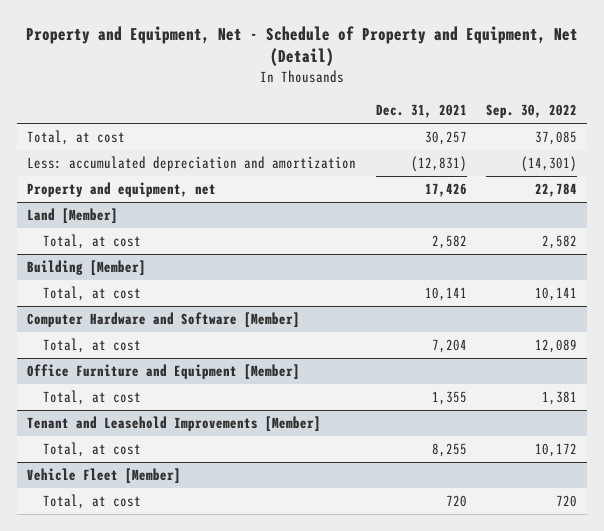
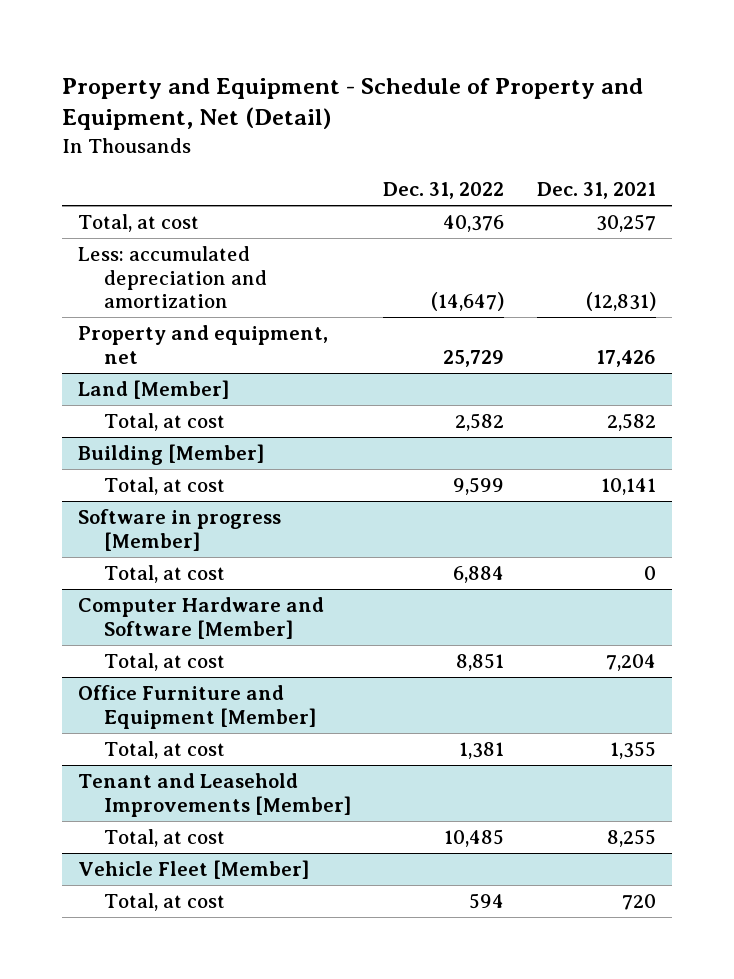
[26,25,579,67] Property and Equipment, Net - Schedule of Property and Equipment, Net (Detail) -> [62,77,644,131] Property and Equipment - Schedule of Property and Equipment, Net (Detail)
[486,104,578,119] Sep. 30, 2022 -> none
none -> [383,182,505,200] Dec. 31, 2022
none -> [78,509,282,551] Software in progress [Member]
none -> [103,565,225,584] Total, at cost

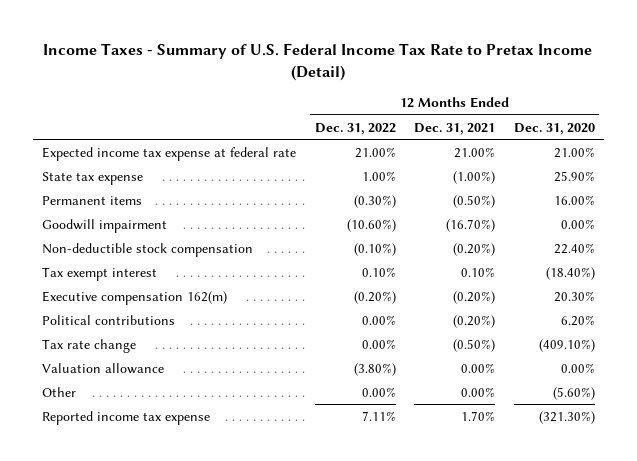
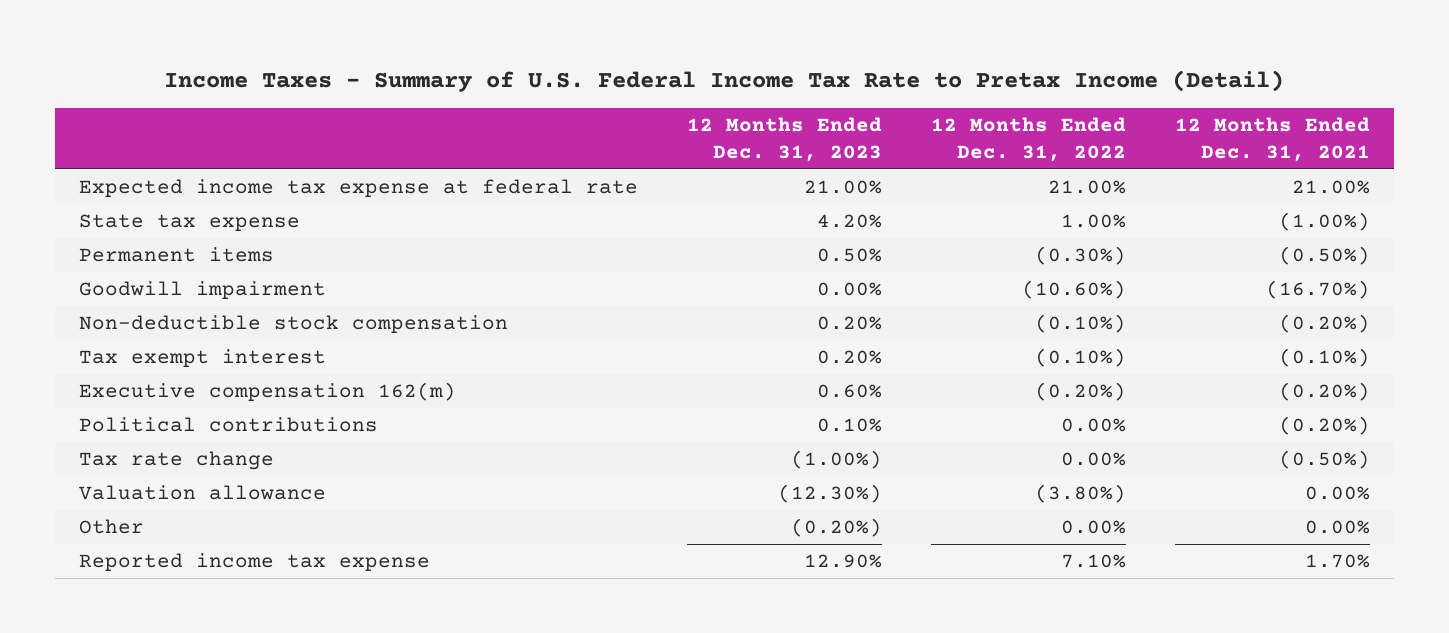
[513,122,595,135] Dec. 31, 2020 -> none
none -> [686,117,882,162] 12 Months Ended Dec. 31, 2023
[361,266,396,277] 0.10% -> [1034,348,1126,368] (0.10%)
[461,266,496,277] 0.10% -> [1278,348,1370,368] (0.10%)
[361,410,396,421] 7.11% -> [1060,554,1126,569] 7.10%

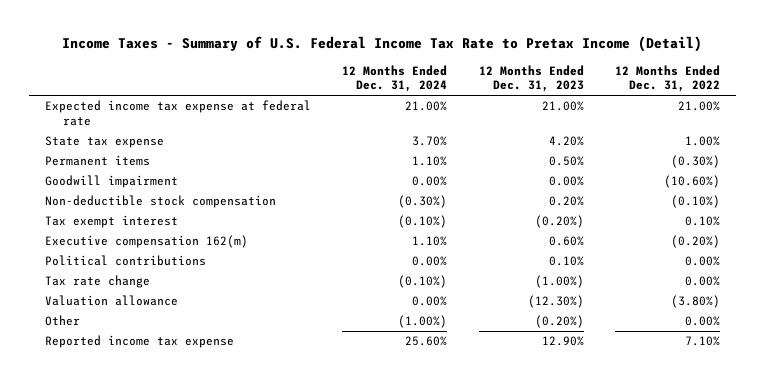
[1174,117,1370,162] 12 Months Ended Dec. 31, 2021 -> none
none -> [342,64,448,93] 12 Months Ended Dec. 31, 2024
[816,350,882,365] 0.20% -> [534,215,584,229] (0.20%)
[1034,348,1126,368] (0.10%) -> [685,216,721,227] 0.10%

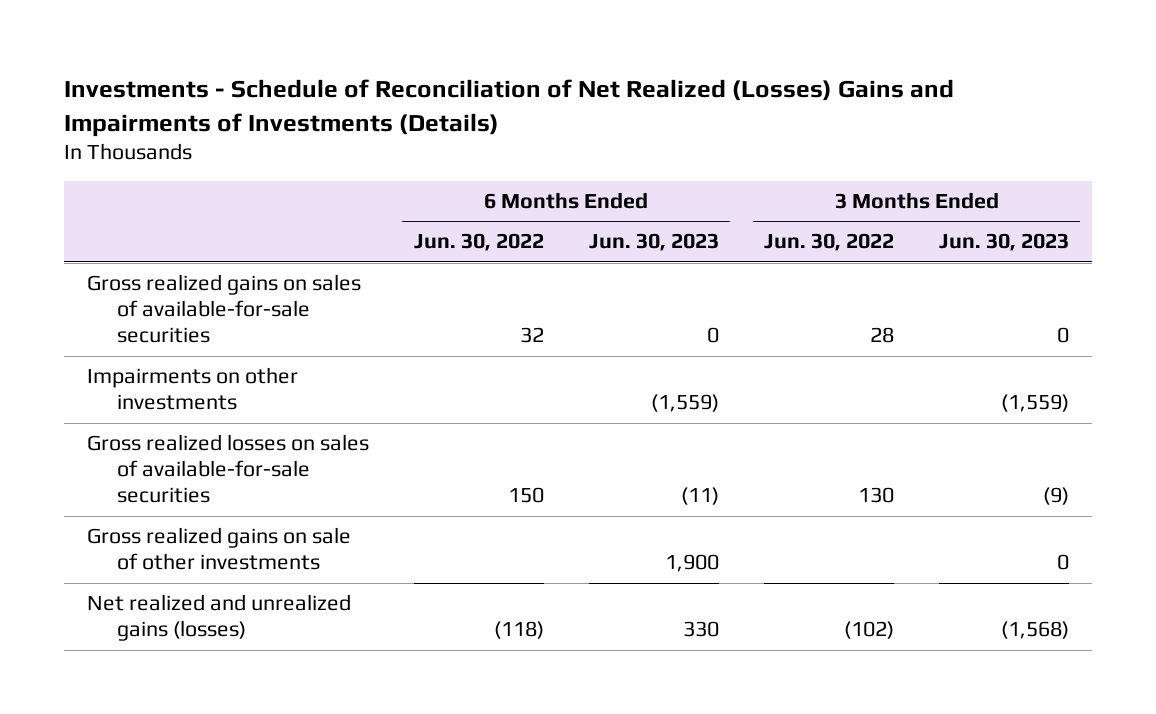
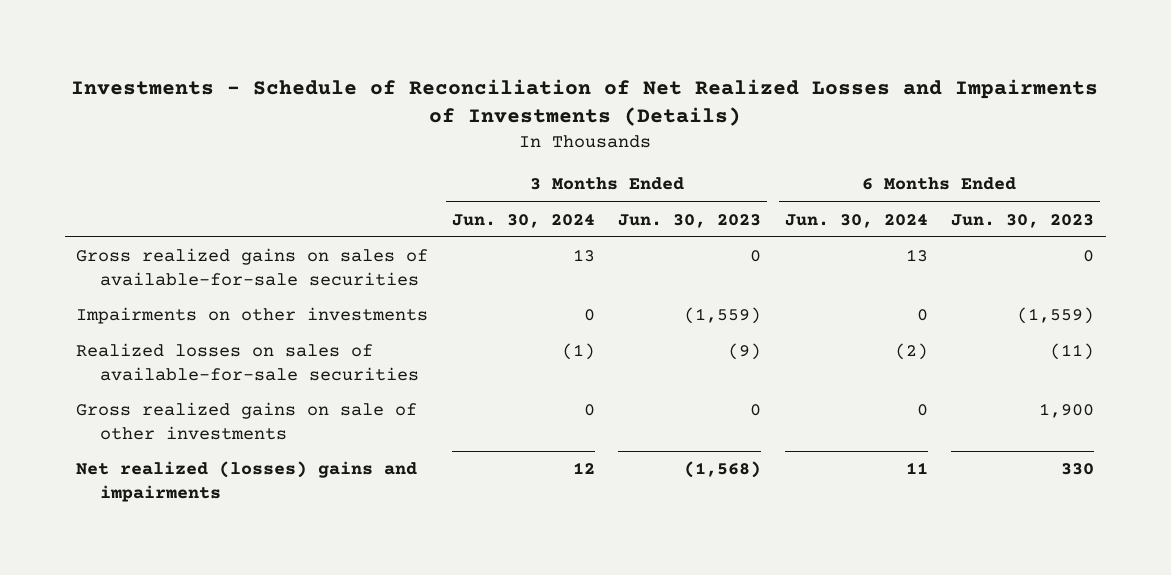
[64,79,955,137] Investments - Schedule of Reconciliation of Net Realized (Losses) Gains and Impairments of Investments (Details) -> [71,78,1099,127] Investments - Schedule of Reconciliation of Net Realized Losses and Impairments of Investments (Details)
[413,233,544,252] Jun. 30, 2022 -> none
[763,233,894,252] Jun. 30, 2022 -> none
none -> [451,213,595,228] Jun. 30, 2024
none -> [784,213,928,228] Jun. 30, 2024
[86,434,369,504] Gross realized losses on sales of available-for-sale securities -> [76,343,419,382] Realized losses on sales of available-for-sale securities
[86,594,351,642] Net realized and unrealized gains (losses) -> [76,461,418,503] Net realized (losses) gains and impairments

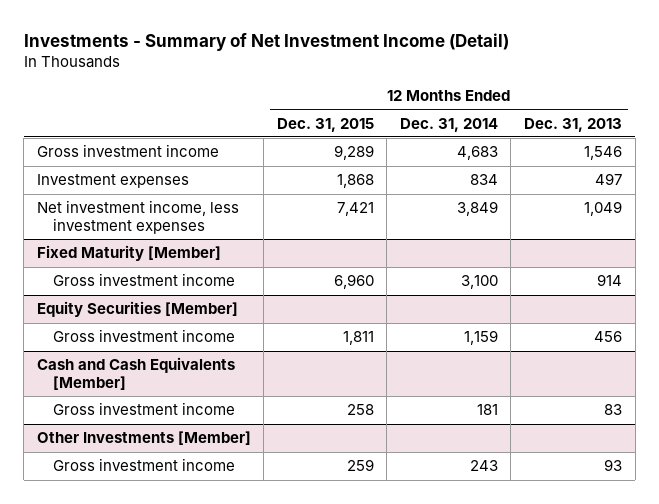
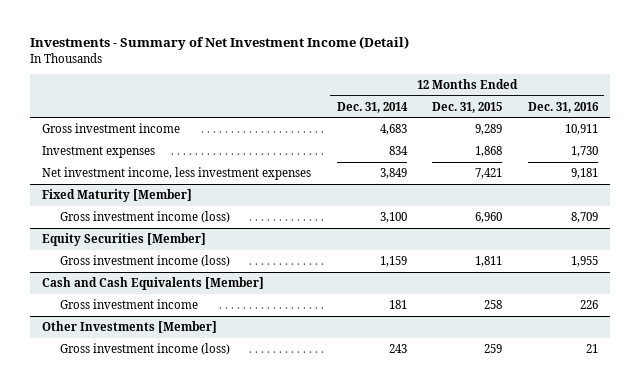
[523,117,622,132] Dec. 31, 2013 -> none
none -> [527,101,599,113] Dec. 31, 2016
[53,273,236,287] Gross investment income -> [59,210,230,223] Gross investment income (loss)
[53,329,236,343] Gross investment income -> [59,254,230,267] Gross investment income (loss)
[53,458,236,472] Gross investment income -> [59,342,230,355] Gross investment income (loss)

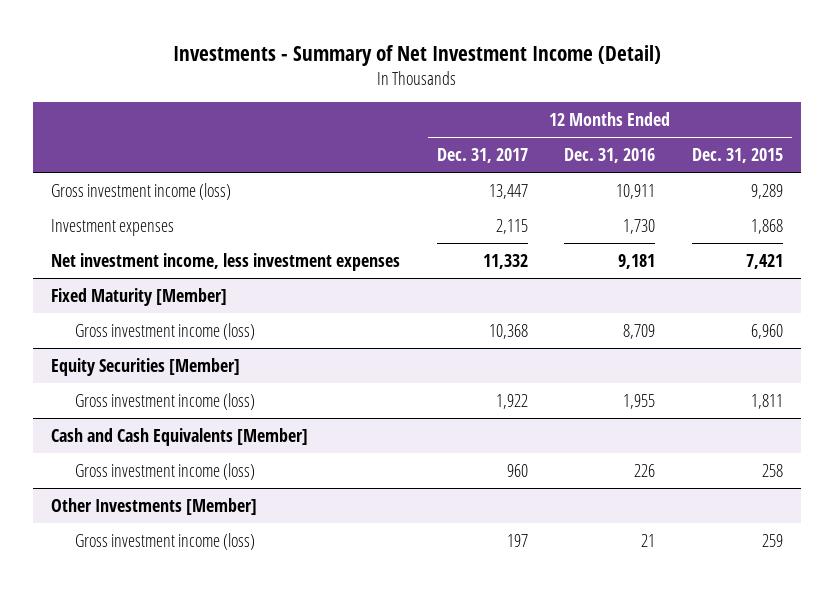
[336,101,408,113] Dec. 31, 2014 -> none
none -> [436,147,528,163] Dec. 31, 2017
[42,122,181,133] Gross investment income -> [51,182,232,200] Gross investment income (loss)
[59,298,198,309] Gross investment income -> [74,462,255,480] Gross investment income (loss)

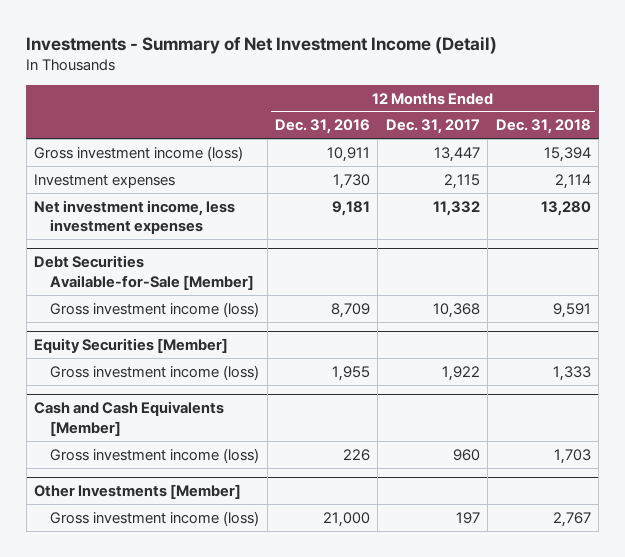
[691,147,783,163] Dec. 31, 2015 -> none
none -> [495,119,591,135] Dec. 31, 2018
[51,287,228,306] Fixed Maturity [Member] -> none
none -> [34,255,255,290] Debt Securities Available-for-Sale [Member]
[641,533,656,547] 21 -> [322,511,370,527] 21,000

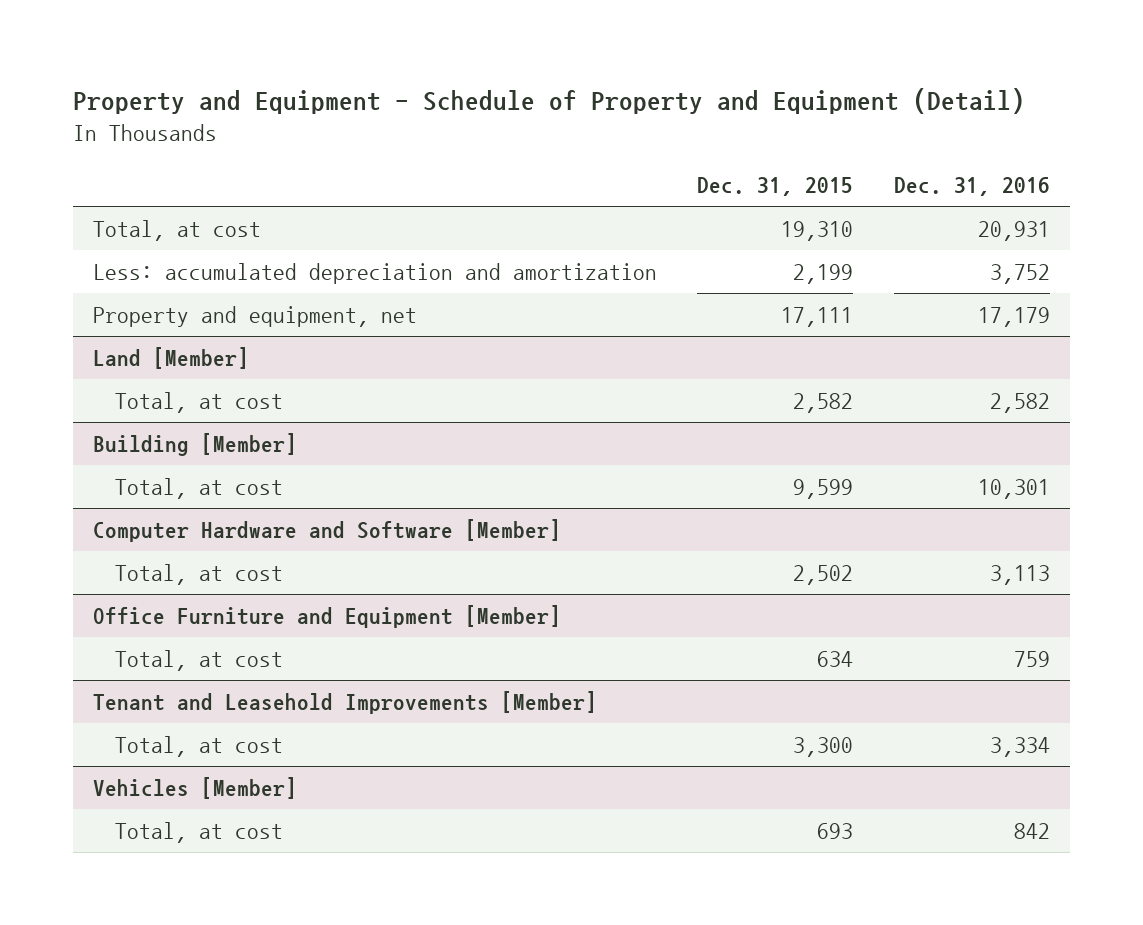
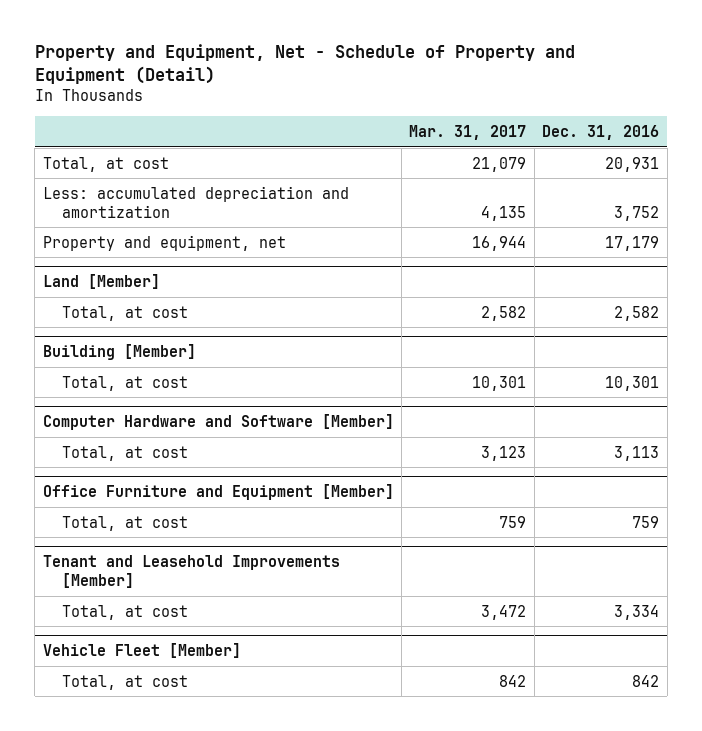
[72,87,1025,114] Property and Equipment - Schedule of Property and Equipment (Detail) -> [34,43,575,85] Property and Equipment, Net - Schedule of Property and Equipment (Detail)
[697,177,854,197] Dec. 31, 2015 -> none
none -> [409,124,527,140] Mar. 31, 2017
[92,776,297,799] Vehicles [Member] -> [42,643,241,659] Vehicle Fleet [Member]

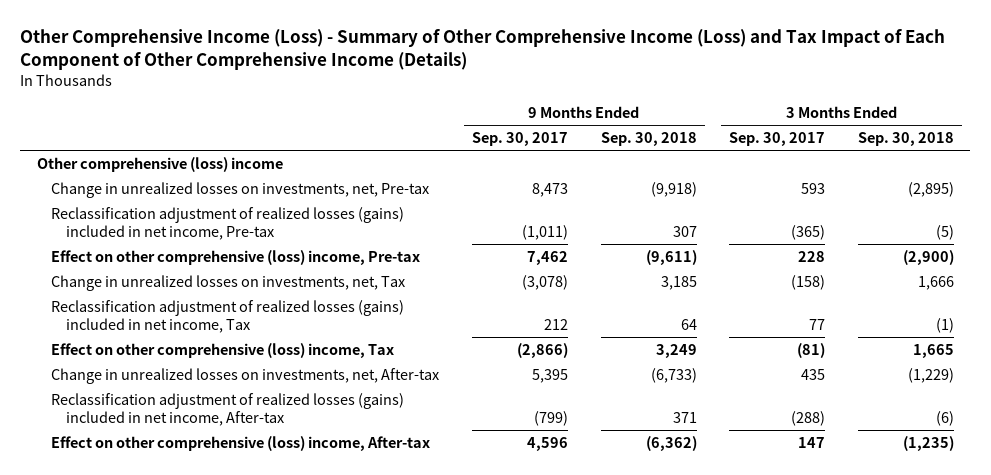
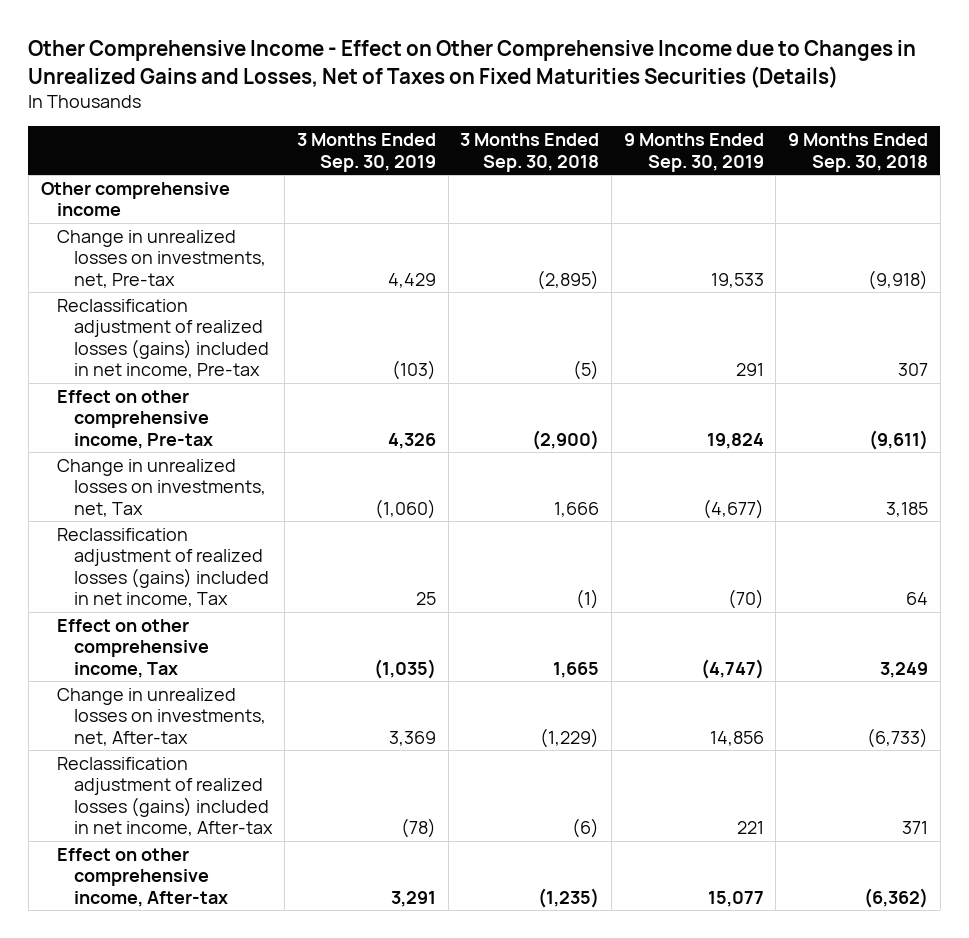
[20,29,946,70] Other Comprehensive Income (Loss) - Summary of Other Comprehensive Income (Loss) and Tax Impact of Each Component of Other Comprehensive Income (Details) -> [28,40,917,89] Other Comprehensive Income - Effect on Other Comprehensive Income due to Changes in Unrealized Gains and Losses, Net of Taxes on Fixed Maturities Securities (Details)
[471,132,568,147] Sep. 30, 2017 -> none
[729,132,826,147] Sep. 30, 2017 -> none
none -> [296,133,436,172] 3 Months Ended Sep. 30, 2019
none -> [623,133,764,172] 9 Months Ended Sep. 30, 2019
[36,156,283,172] Other comprehensive (loss) income -> [40,181,230,217] Other comprehensive income
[51,249,421,265] Effect on other comprehensive (loss) income, Pre-tax -> [57,389,214,449] Effect on other comprehensive income, Pre-tax
[51,342,395,358] Effect on other comprehensive (loss) income, Tax -> [57,618,210,678] Effect on other comprehensive income, Tax
[51,435,431,451] Effect on other comprehensive (loss) income, After-tax -> [57,847,229,907] Effect on other comprehensive income, After-tax

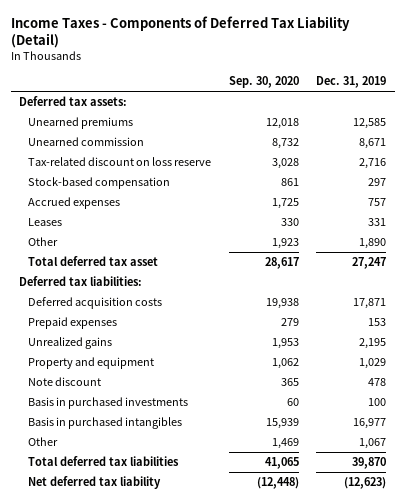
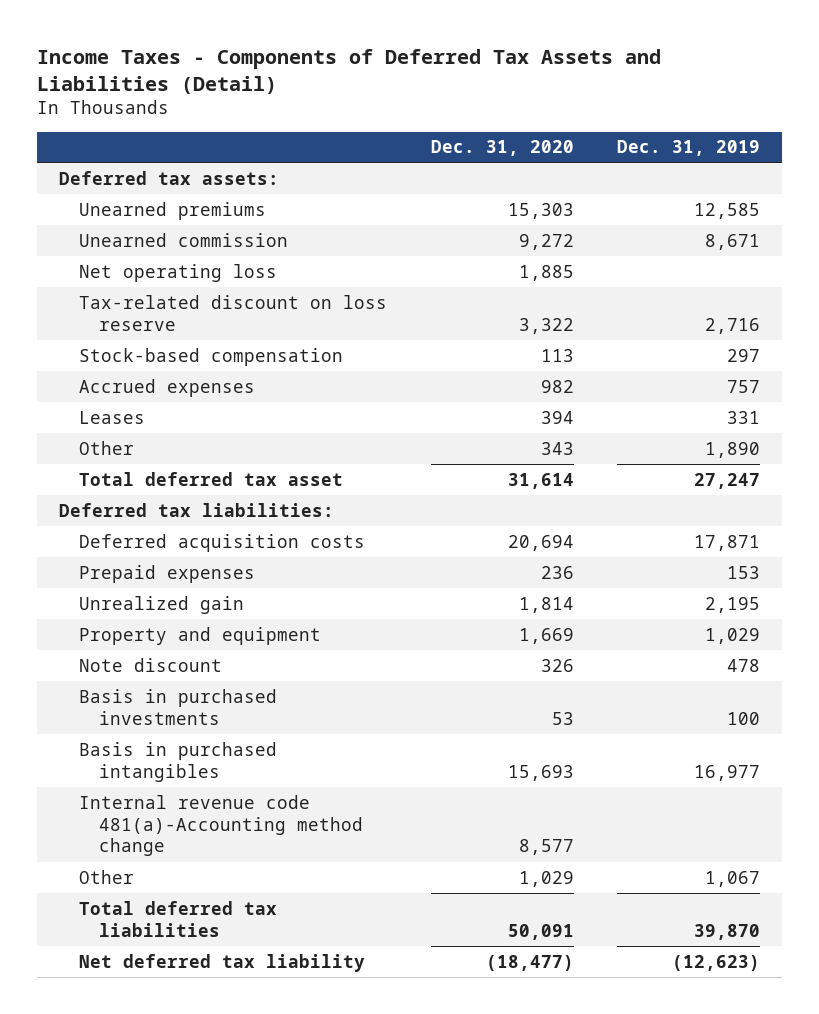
[10,15,350,49] Income Taxes - Components of Deferred Tax Liability (Detail) -> [36,48,661,94] Income Taxes - Components of Deferred Tax Assets and Liabilities (Detail)
[228,76,299,89] Sep. 30, 2020 -> none
none -> [430,140,574,157] Dec. 31, 2020
none -> [78,263,277,282] Net operating loss
[28,337,113,350] Unrealized gains -> [78,595,244,614] Unrealized gain
none -> [78,794,364,857] Internal revenue code 481(a)-Accounting method change

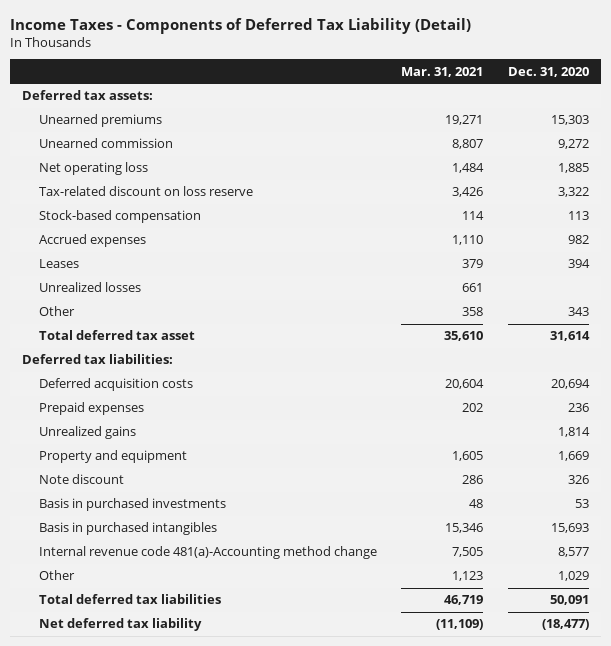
[36,48,661,94] Income Taxes - Components of Deferred Tax Assets and Liabilities (Detail) -> [10,17,472,34] Income Taxes - Components of Deferred Tax Liability (Detail)
[617,140,761,157] Dec. 31, 2019 -> none
none -> [401,66,484,77] Mar. 31, 2021
none -> [38,282,141,293] Unrealized losses
[78,595,244,614] Unrealized gain -> [38,426,136,440] Unrealized gains

